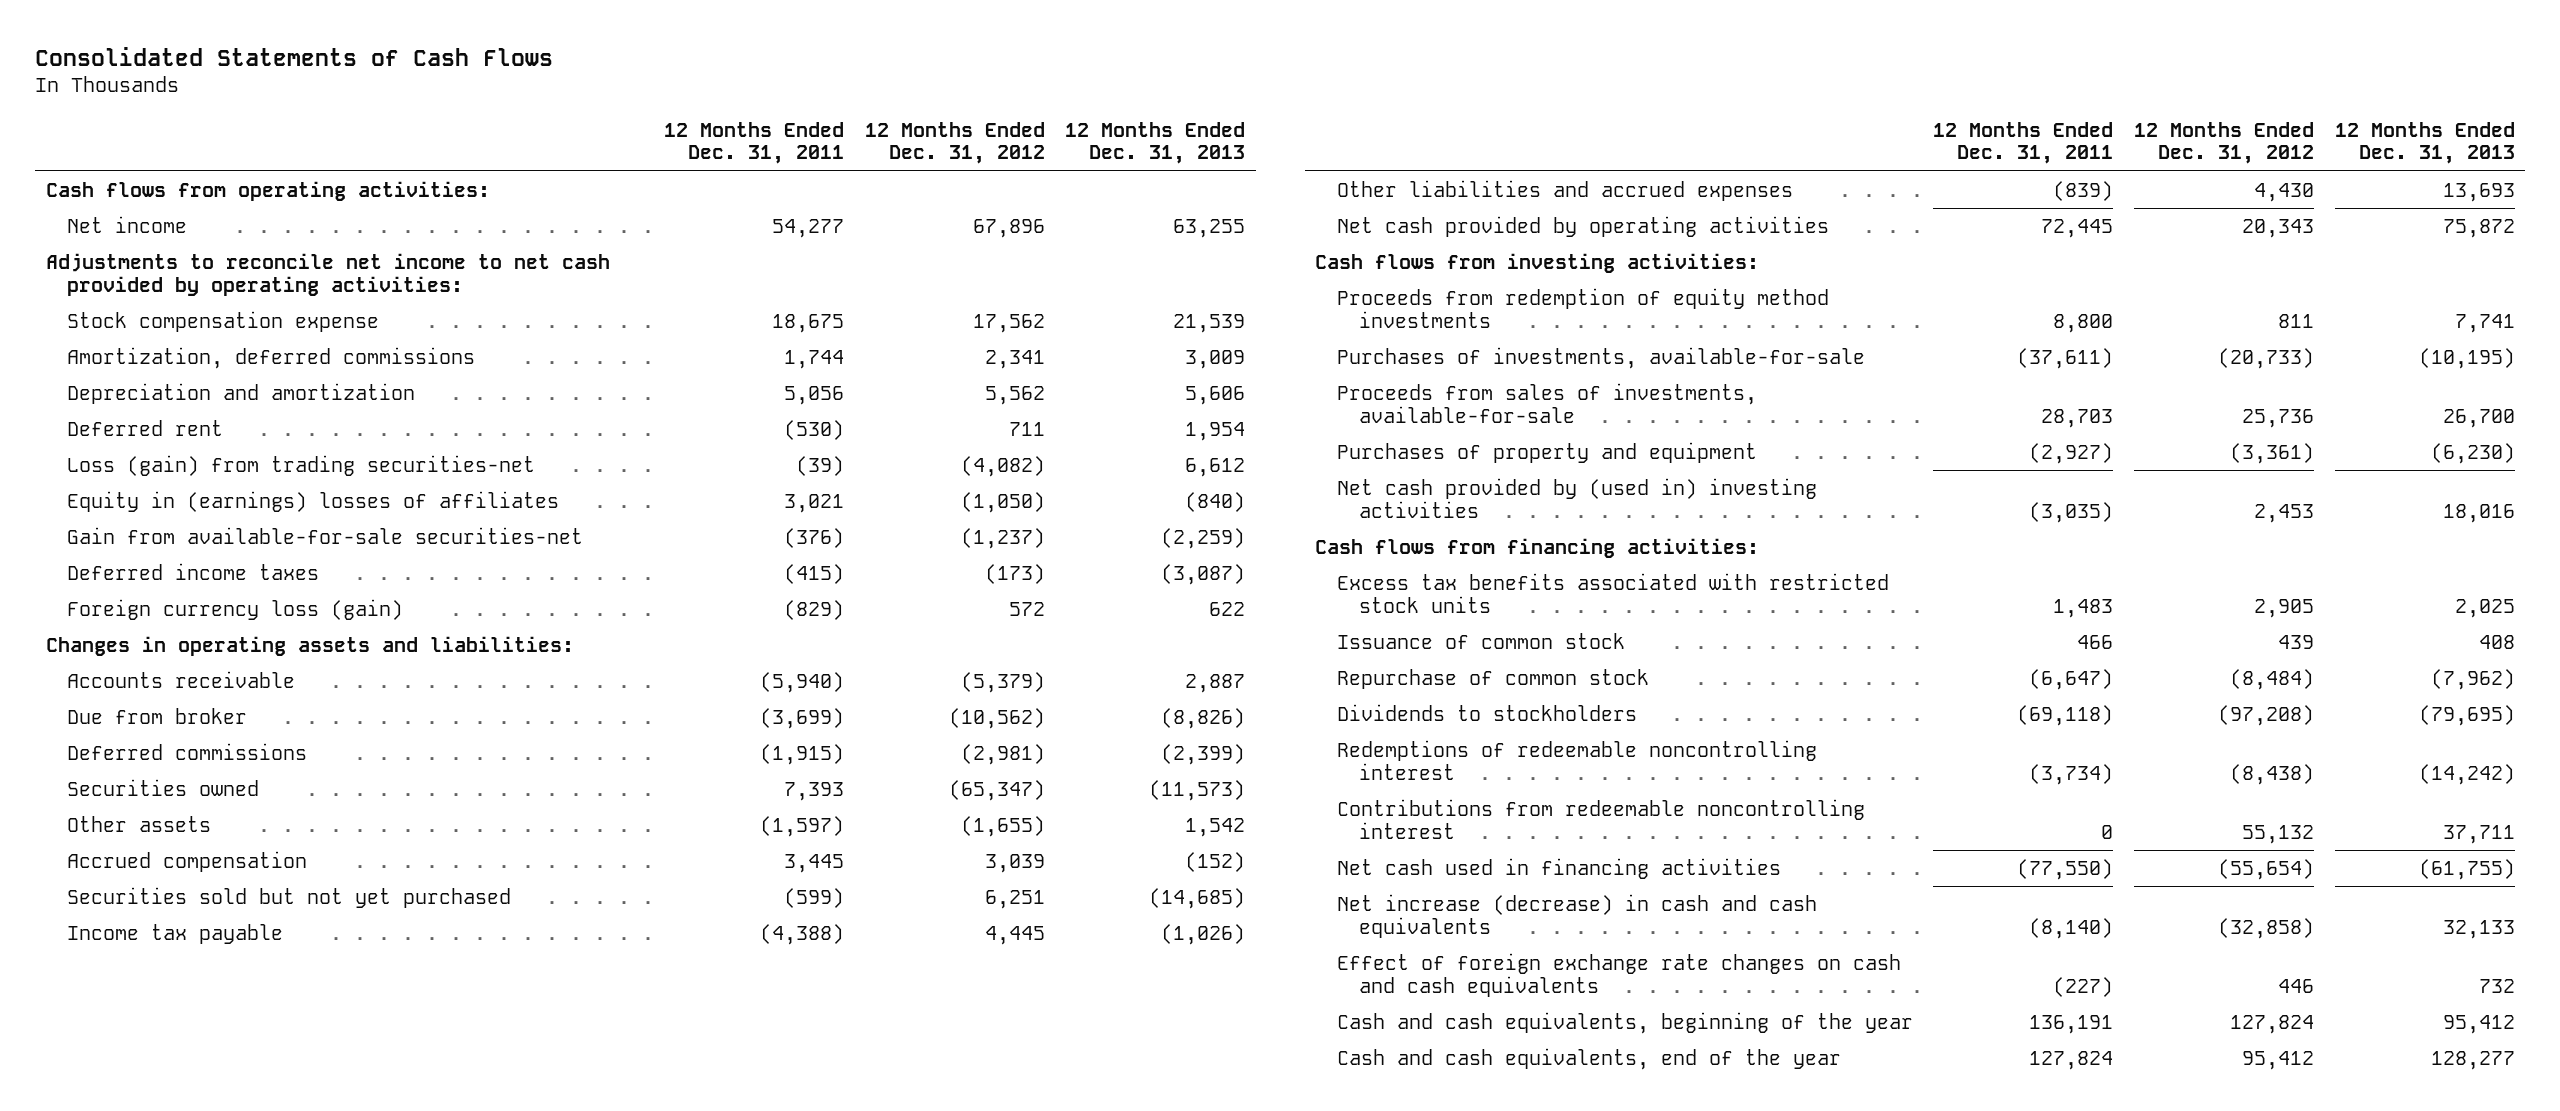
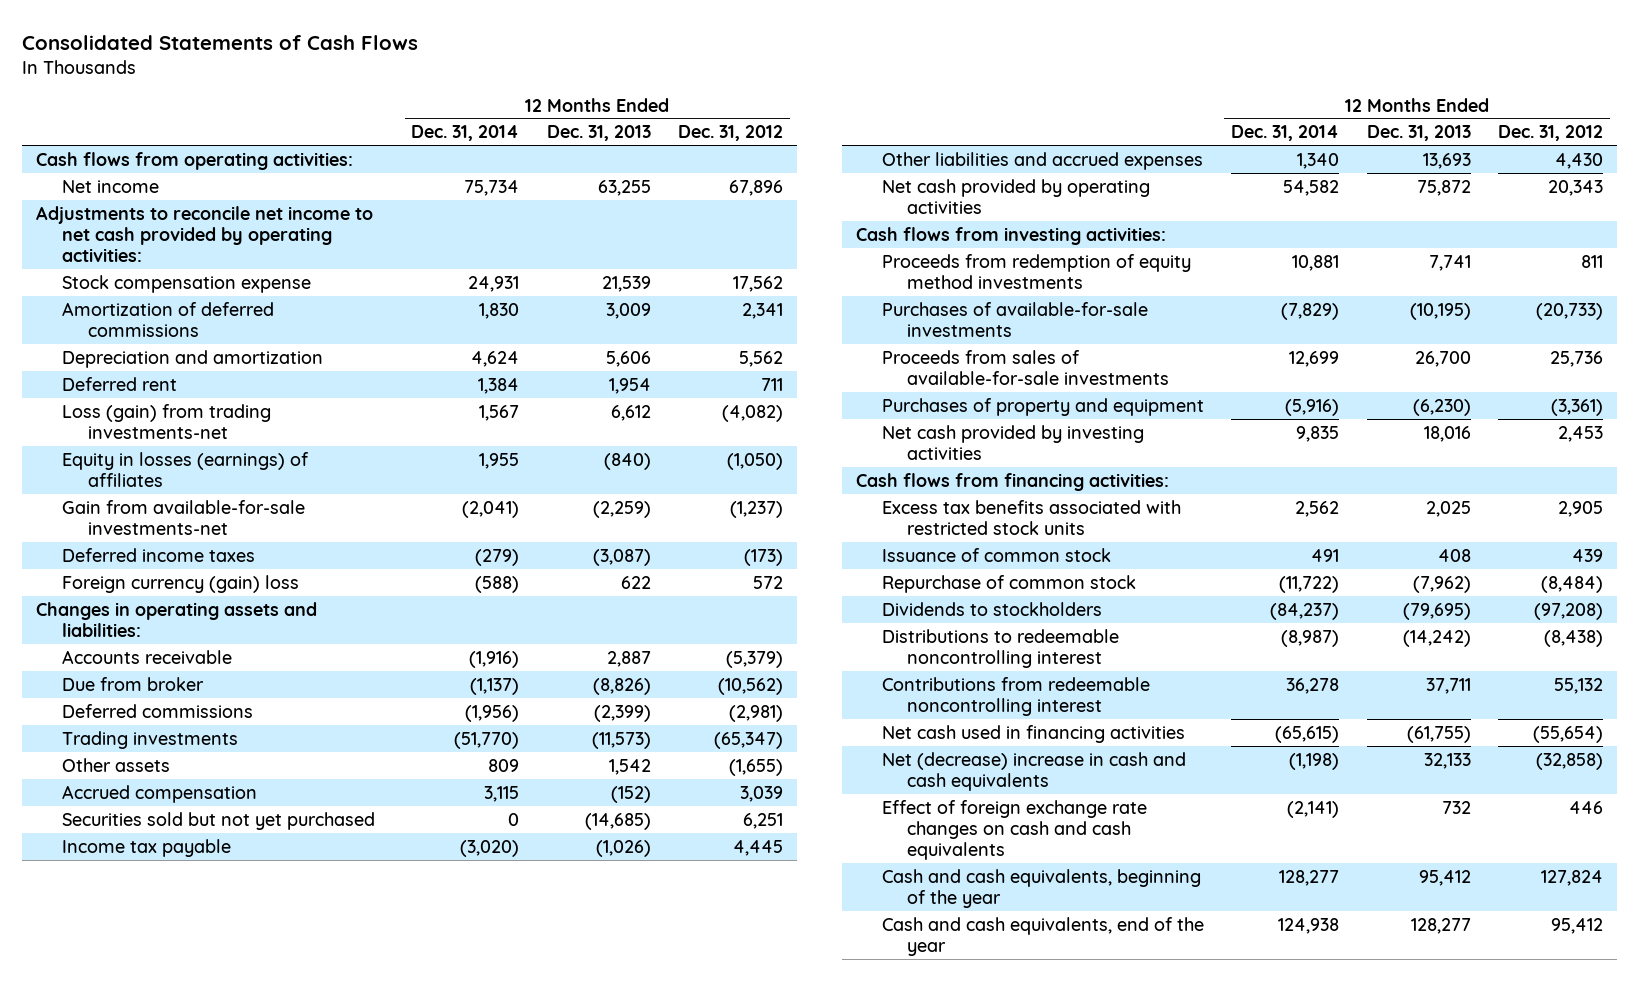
[664,121,845,165] 12 Months Ended Dec. 31, 2011 -> none
none -> [411,125,520,142] Dec. 31, 2014
[67,346,476,369] Amortization, deferred commissions -> [61,301,274,337] Amortization of deferred commissions
[67,454,536,476] Loss (gain) from trading securities-net -> [61,403,271,439] Loss (gain) from trading investments-net
[67,490,560,512] Equity in (earnings) losses of affiliates -> [61,451,309,487] Equity in losses (earnings) of affiliates
[67,526,584,544] Gain from available-for-sale securities-net -> [61,499,305,535] Gain from available-for-sale investments-net
[67,598,404,620] Foreign currency loss (gain) -> [61,574,299,593] Foreign currency (gain) loss
[67,778,260,796] Securities owned -> [61,730,238,749] Trading investments
[1336,346,1865,369] Purchases of investments, available-for-sale -> [881,301,1148,337] Purchases of available-for-sale investments
[1336,382,1757,423] Proceeds from sales of investments, available-for-sale -> [881,349,1170,385] Proceeds from sales of available-for-sale investments
[1336,477,1817,518] Net cash provided by (used in) investing activities -> [881,424,1144,460] Net cash provided by investing activities
[1336,739,1817,780] Redemptions of redeemable noncontrolling interest -> [881,628,1119,668] Distributions to redeemable noncontrolling interest
[1336,893,1817,938] Net increase (decrease) in cash and cash equivalents -> [881,751,1186,791] Net (decrease) increase in cash and cash equivalents

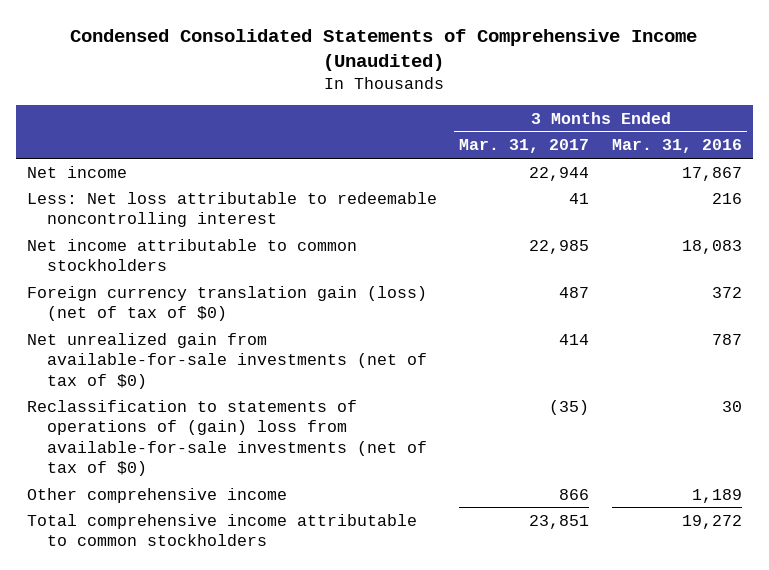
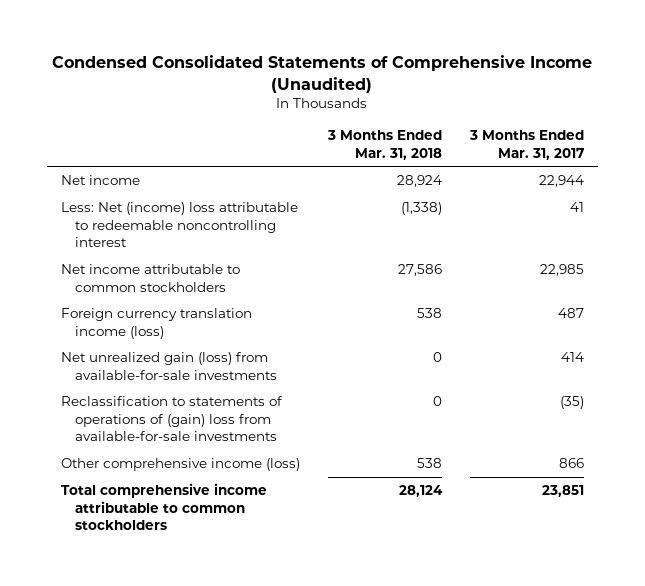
[611,139,742,154] Mar. 31, 2016 -> none
none -> [326,130,442,160] 3 Months Ended Mar. 31, 2018
[27,191,438,228] Less: Net loss attributable to redeemable noncontrolling interest -> [60,202,298,248] Less: Net (income) loss attributable to redeemable noncontrolling interest
[27,285,428,322] Foreign currency translation gain (loss) (net of tax of $0) -> [60,308,252,339] Foreign currency translation income (loss)
[27,332,427,389] Net unrealized gain from available-for-sale investments (net of tax of $0) -> [60,352,277,380] Net unrealized gain (loss) from available-for-sale investments
[27,399,427,477] Reclassification to statements of operations of (gain) loss from available-for-sale investments (net of tax of $0) -> [60,396,283,442] Reclassification to statements of operations of (gain) loss from available-for-sale investments
[27,487,288,503] Other comprehensive income -> [60,458,300,472] Other comprehensive income (loss)

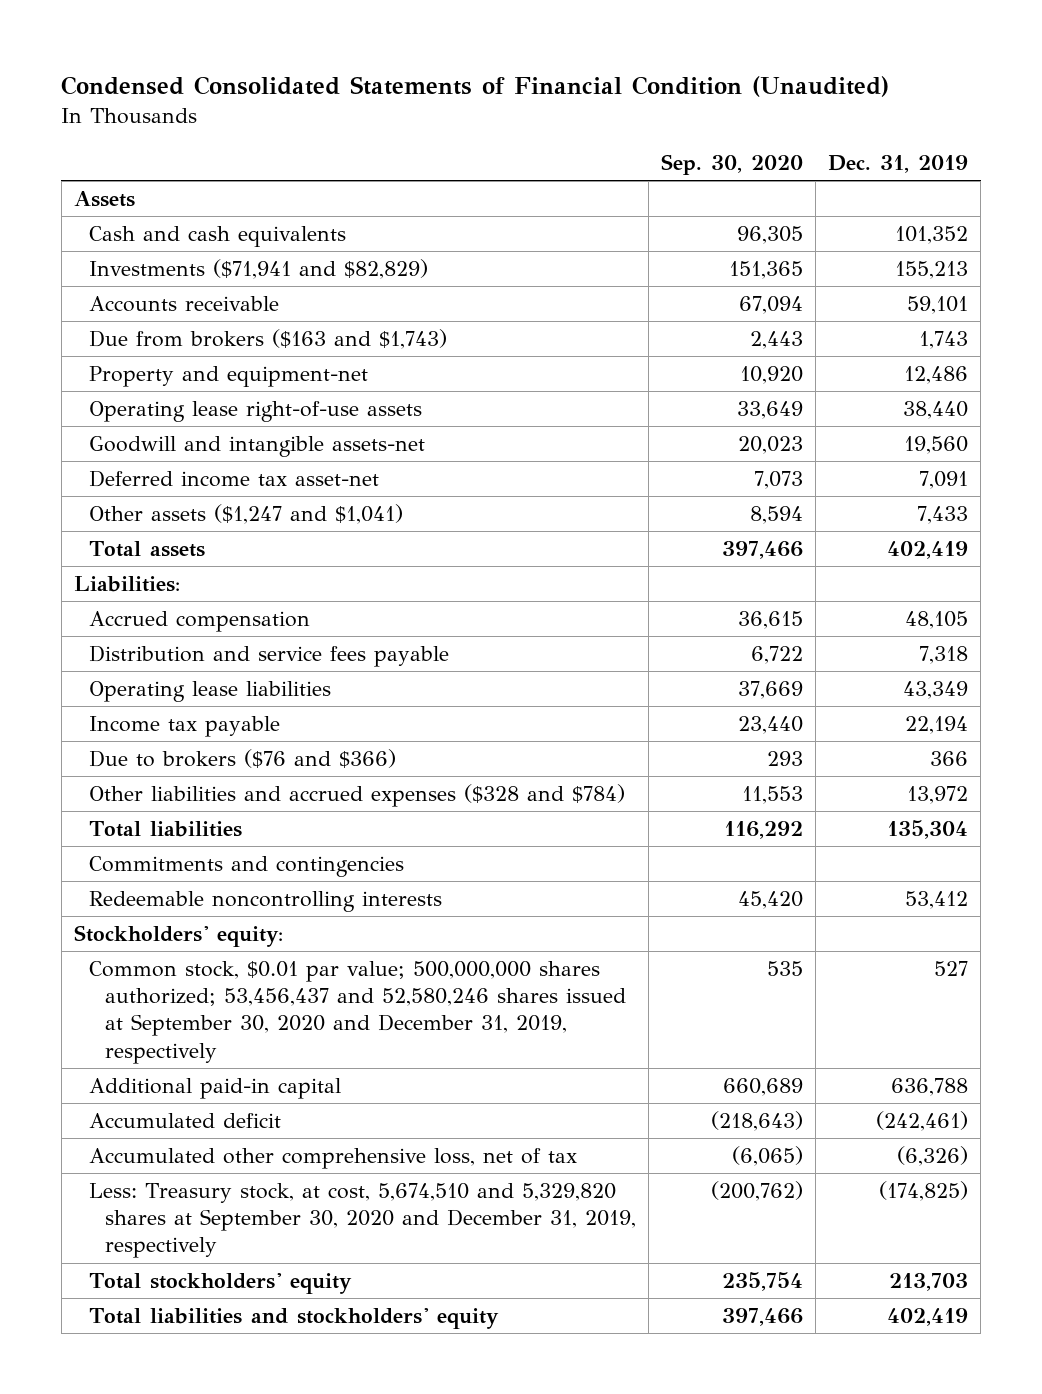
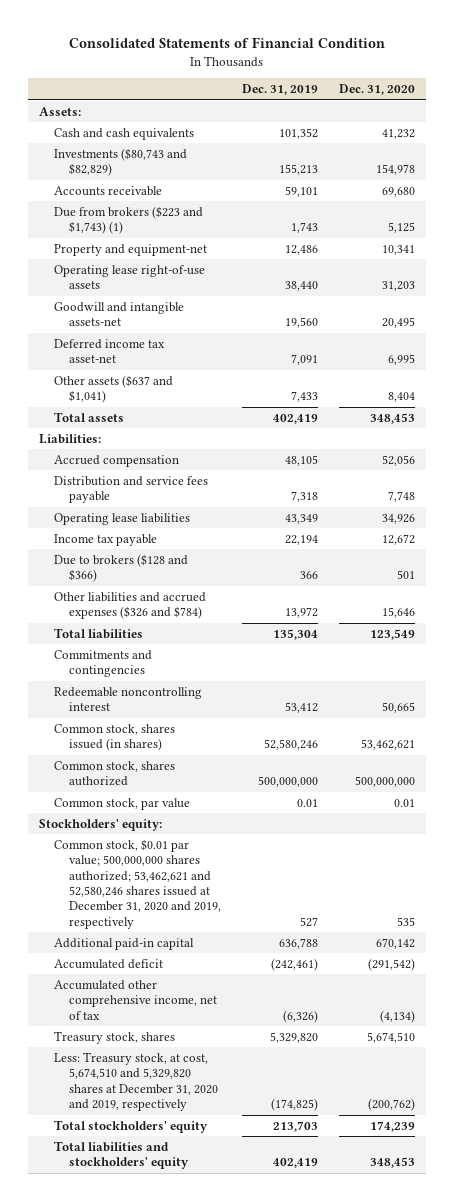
[61,76,890,98] Condensed Consolidated Statements of Financial Condition (Unaudited) -> [69,37,386,49] Consolidated Statements of Financial Condition
[661,153,804,175] Sep. 30, 2020 -> none
none -> [339,84,416,96] Dec. 31, 2020
[73,191,135,208] Assets -> [38,106,81,116] Assets:
[89,259,429,280] Investments ($71,941 and $82,829) -> [53,147,187,177] Investments ($80,743 and $82,829)
[89,329,448,350] Due from brokers ($163 and $1,743) -> [53,205,203,235] Due from brokers ($223 and $1,743) (1)
[89,504,404,525] Other assets ($1,247 and $1,041) -> [53,374,173,404] Other assets ($637 and $1,041)
[89,749,397,769] Due to brokers ($76 and $366) -> [53,553,188,583] Due to brokers ($128 and $366)
[89,784,626,808] Other liabilities and accrued expenses ($328 and $784) -> [53,591,206,620] Other liabilities and accrued expenses ($326 and $784)
[89,891,443,913] Redeemable noncontrolling interests -> [53,686,202,712] Redeemable noncontrolling interest
none -> [53,723,175,752] Common stock, shares issued (in shares)
none -> [53,760,175,787] Common stock, shares authorized
none -> [53,797,190,810] Common stock, par value
[89,961,627,1064] Common stock, $0.01 par value; 500,000,000 shares authorized; 53,456,437 and 52,580,246 shares issued at September 30, 2020 and December 31, 2019, respectively -> [53,838,221,929] Common stock, $0.01 par value; 500,000,000 shares authorized; 53,462,621 and 52,580,246 shares issued at December 31, 2020 and 2019, respectively
[89,1148,578,1170] Accumulated other comprehensive loss, net of tax -> [53,979,217,1020] Accumulated other comprehensive income, net of tax
none -> [53,1030,175,1044] Treasury stock, shares
[89,1183,637,1259] Less: Treasury stock, at cost, 5,674,510 and 5,329,820 shares at September 30, 2020 and December 31, 2019, respectively -> [53,1051,218,1112] Less: Treasury stock, at cost, 5,674,510 and 5,329,820 shares at December 31, 2020 and 2019, respectively

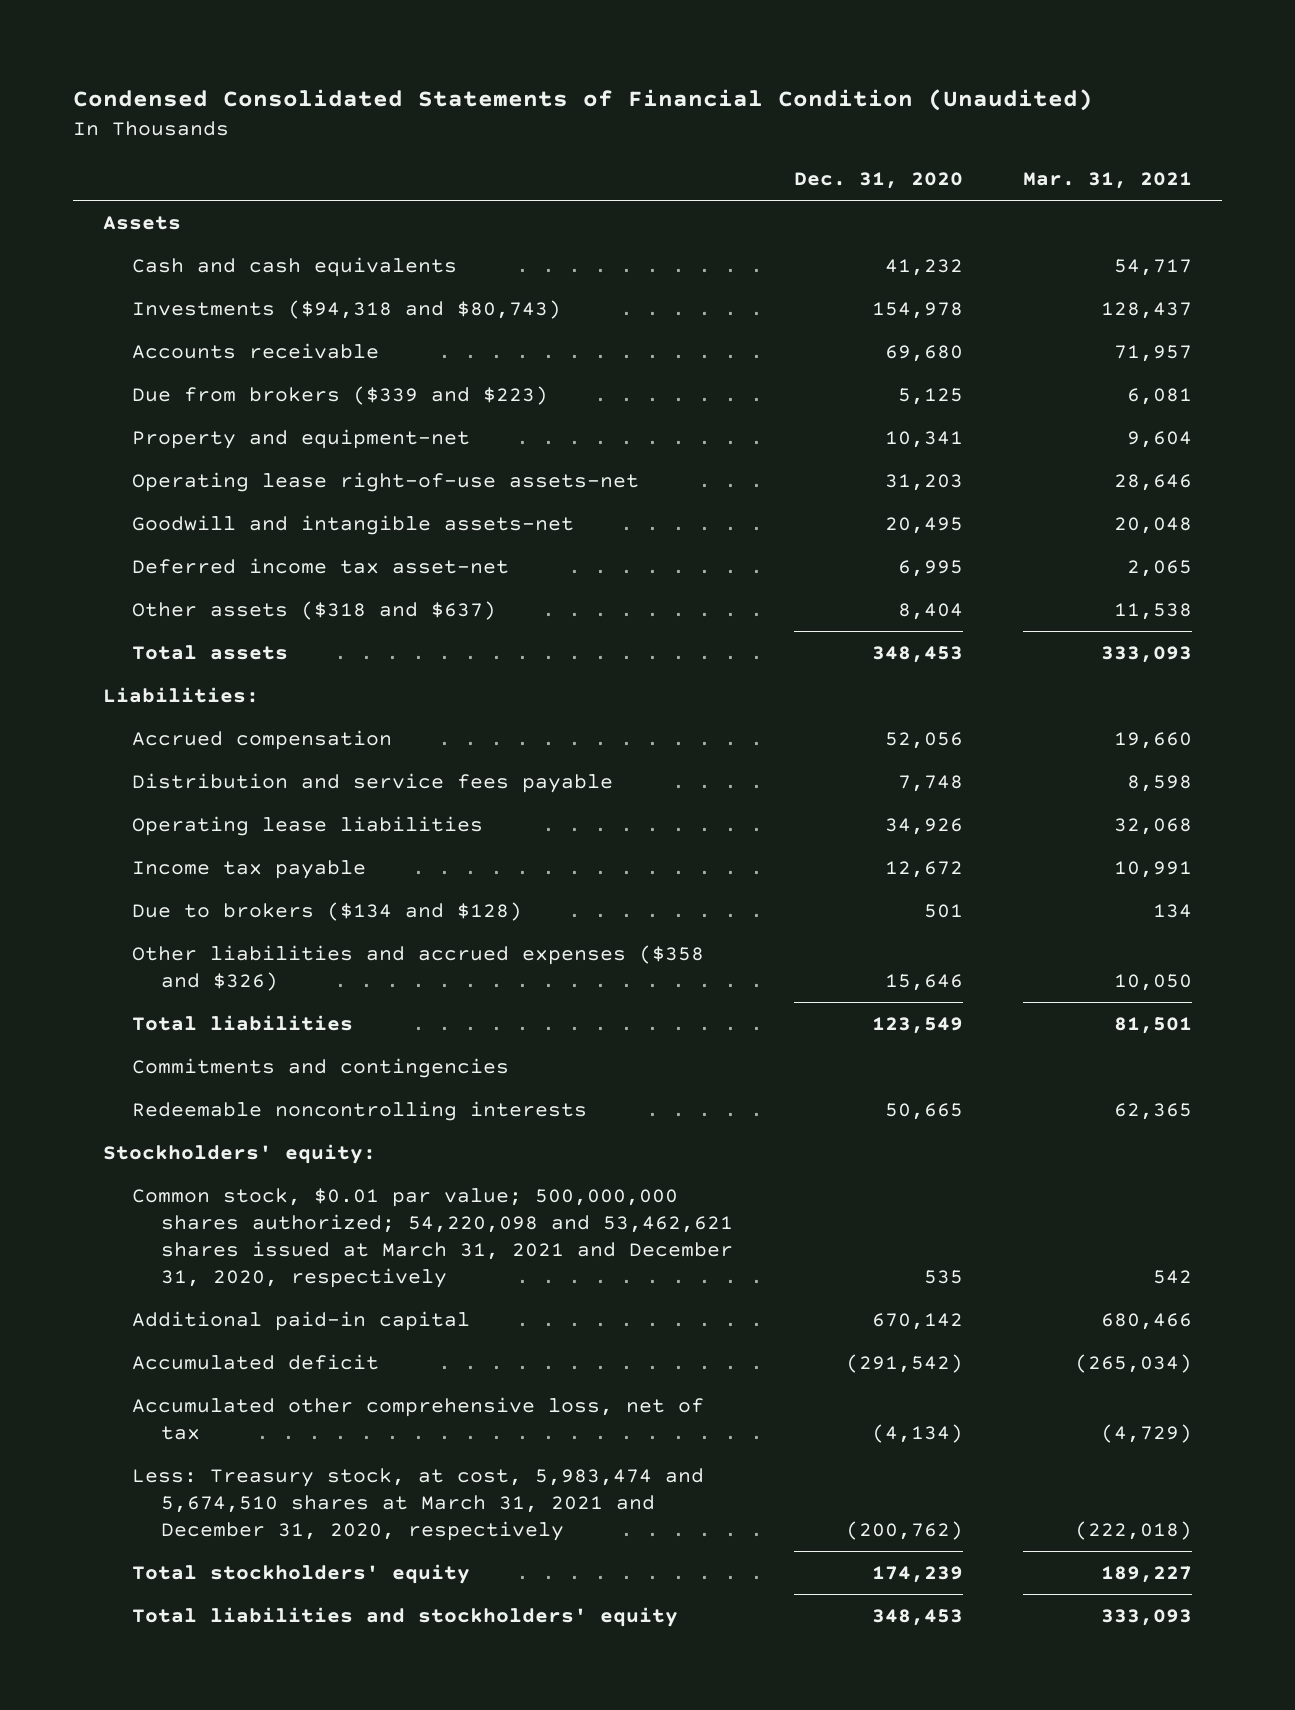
[69,37,386,49] Consolidated Statements of Financial Condition -> [73,89,1094,112] Condensed Consolidated Statements of Financial Condition (Unaudited)
[241,84,318,96] Dec. 31, 2019 -> none
none -> [1022,171,1192,189] Mar. 31, 2021
[38,106,81,116] Assets: -> [103,216,182,231] Assets
[53,147,187,177] Investments ($80,743 and $82,829) -> [132,300,562,320] Investments ($94,318 and $80,743)
[53,205,203,235] Due from brokers ($223 and $1,743) (1) -> [132,386,549,406] Due from brokers ($339 and $223)
[53,264,205,290] Operating lease right-of-use assets -> [132,472,640,493] Operating lease right-of-use assets-net
[53,374,173,404] Other assets ($637 and $1,041) -> [132,601,497,621] Other assets ($318 and $637)
[53,553,188,583] Due to brokers ($128 and $366) -> [132,902,523,922] Due to brokers ($134 and $128)
[53,591,206,620] Other liabilities and accrued expenses ($326 and $784) -> [132,945,705,991] Other liabilities and accrued expenses ($358 and $326)
[53,723,175,752] Common stock, shares issued (in shares) -> none
[53,760,175,787] Common stock, shares authorized -> none
[53,797,190,810] Common stock, par value -> none
[53,686,202,712] Redeemable noncontrolling interest -> [132,1101,588,1122] Redeemable noncontrolling interests
[53,838,221,929] Common stock, $0.01 par value; 500,000,000 shares authorized; 53,462,621 and 52,580,246 shares issued at December 31, 2020 and 2019, respectively -> [132,1188,734,1288] Common stock, $0.01 par value; 500,000,000 shares authorized; 54,220,098 and 53,462,621 shares issued at March 31, 2021 and December 31, 2020, respectively
[53,1030,175,1044] Treasury stock, shares -> none
[53,979,217,1020] Accumulated other comprehensive income, net of tax -> [132,1397,705,1440] Accumulated other comprehensive loss, net of tax
[53,1051,218,1112] Less: Treasury stock, at cost, 5,674,510 and 5,329,820 shares at December 31, 2020 and 2019, respectively -> [132,1468,705,1541] Less: Treasury stock, at cost, 5,983,474 and 5,674,510 shares at March 31, 2021 and December 31, 2020, respectively

